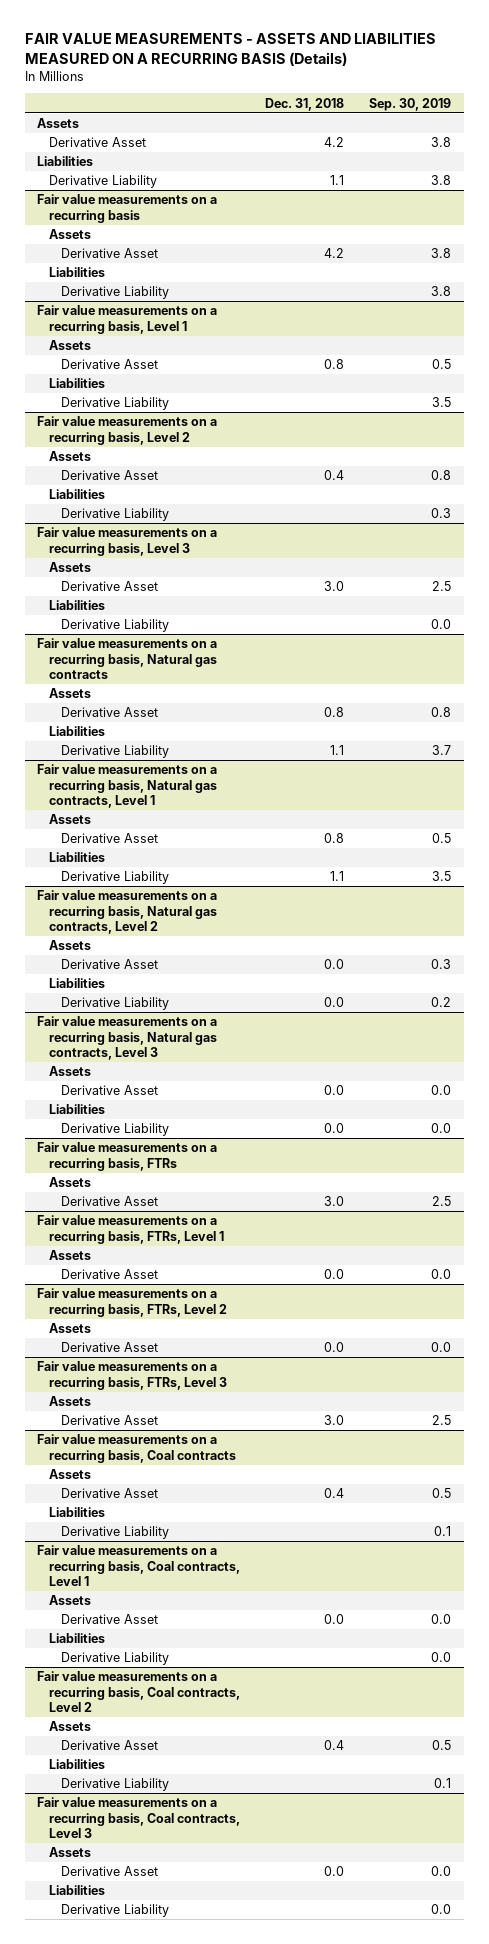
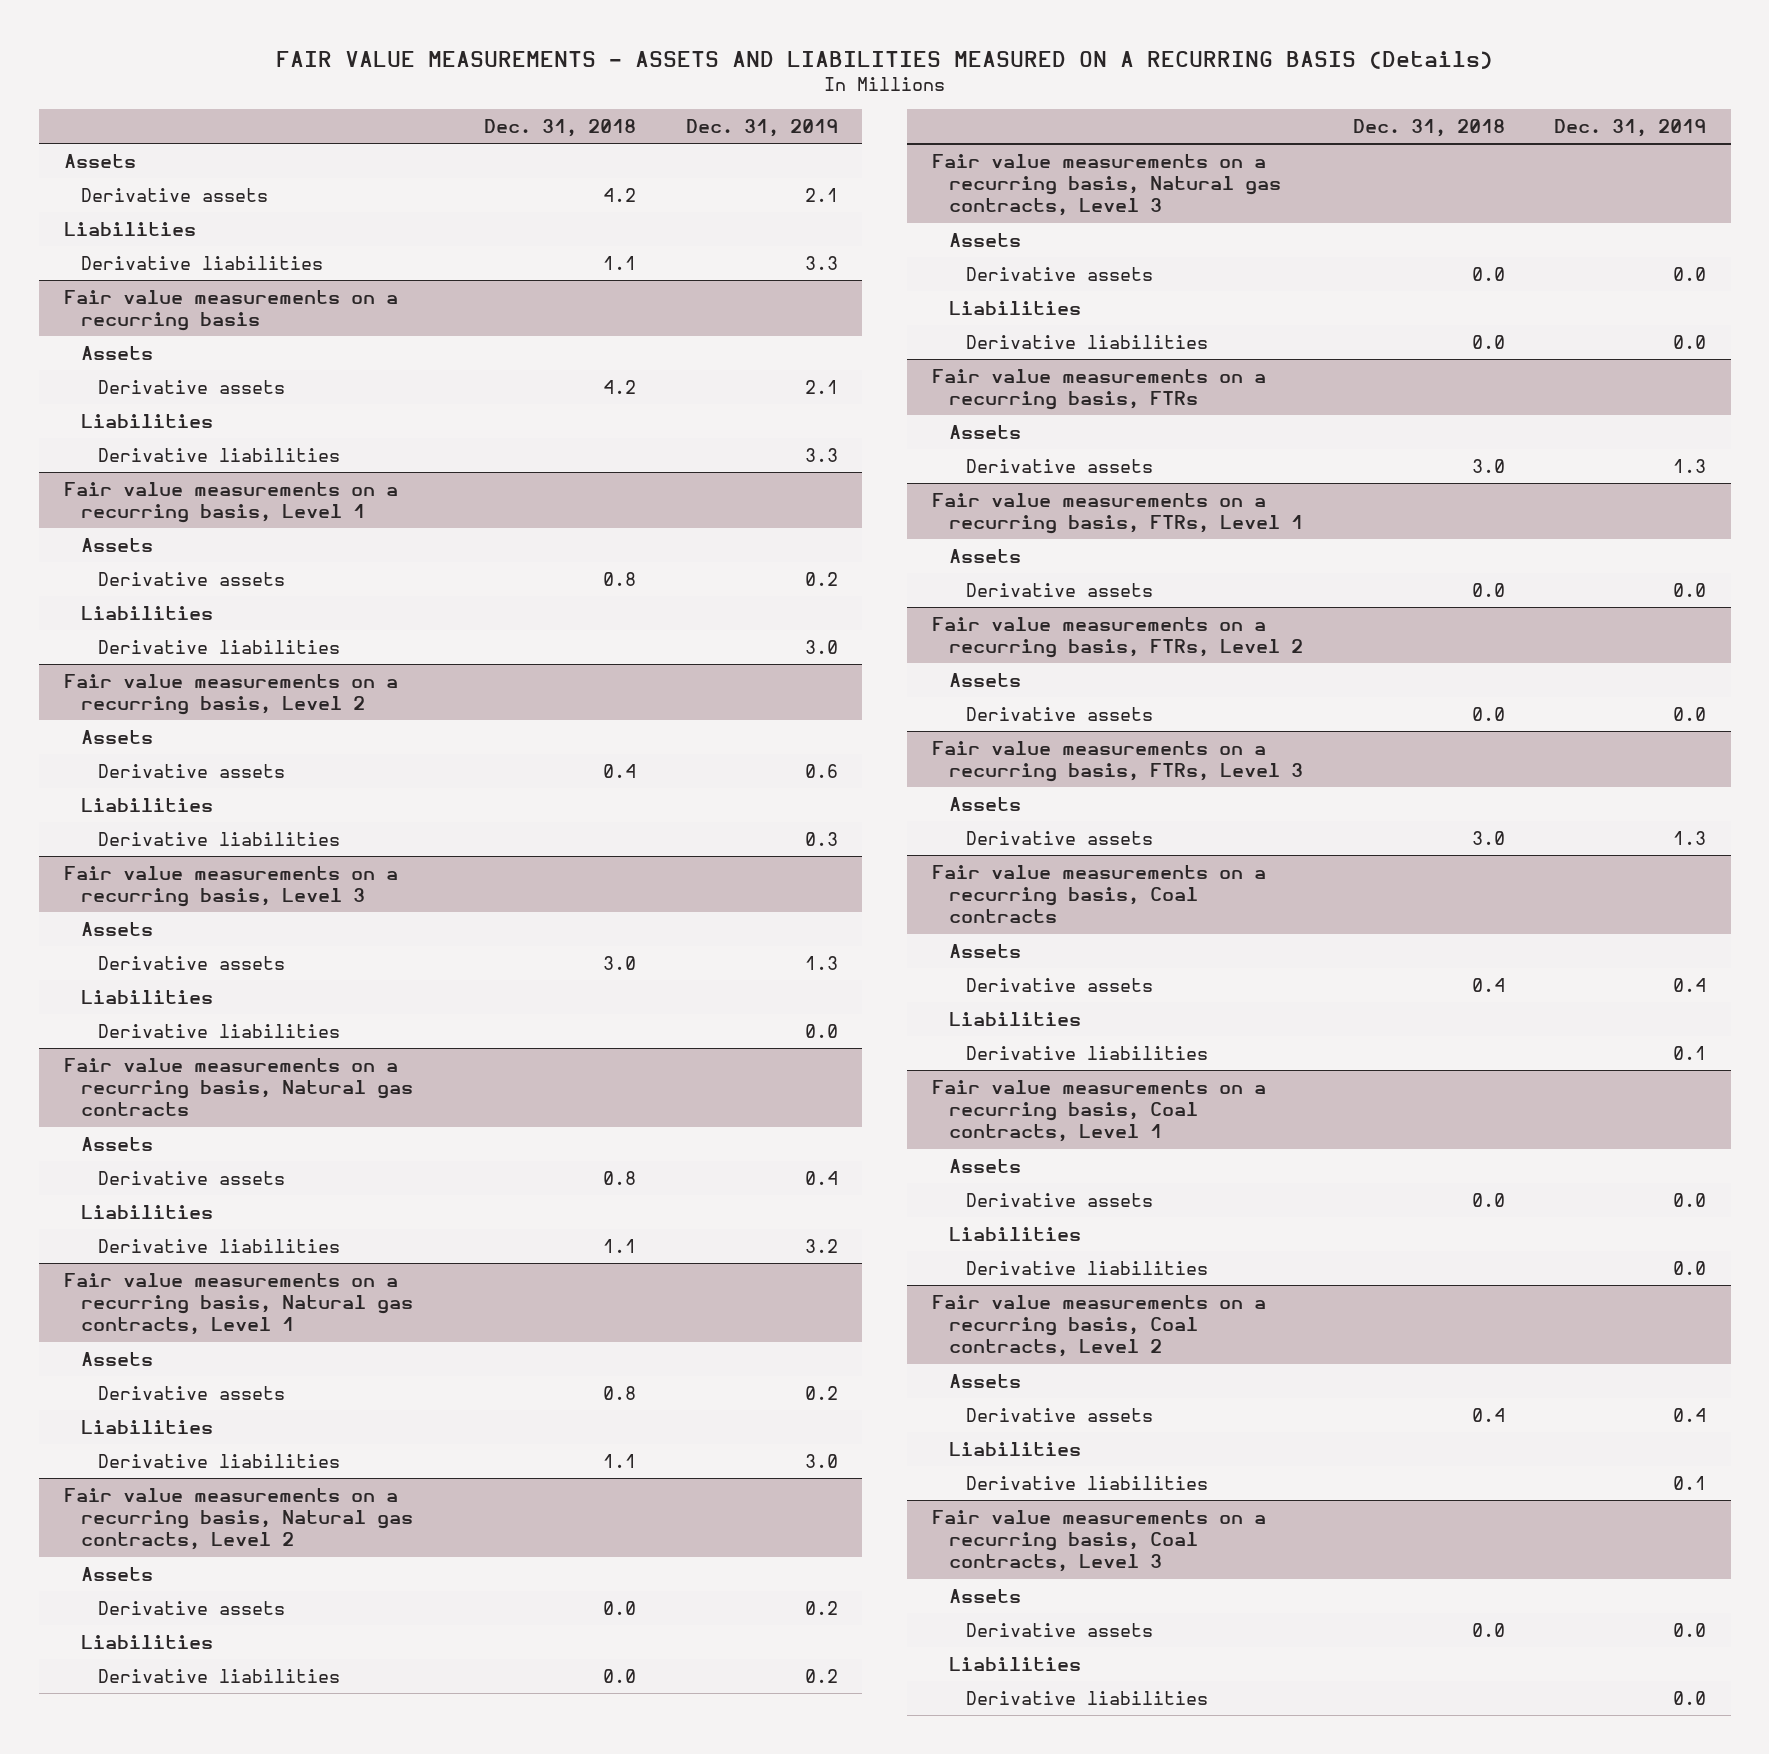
[369,97,452,111] Sep. 30, 2019 -> none
none -> [685,118,838,137] Dec. 31, 2019
[49,137,147,148] Derivative Asset -> [80,187,268,202] Derivative assets
[49,175,158,189] Derivative Liability -> [80,255,323,270] Derivative liabilities
[61,248,159,259] Derivative Asset -> [97,379,285,394] Derivative assets
[61,286,170,300] Derivative Liability -> [97,447,340,462] Derivative liabilities
[61,359,159,370] Derivative Asset -> [97,571,285,586] Derivative assets
[61,397,170,411] Derivative Liability -> [97,639,340,654] Derivative liabilities
[61,470,159,481] Derivative Asset -> [97,763,285,778] Derivative assets
[61,508,170,522] Derivative Liability -> [97,831,340,846] Derivative liabilities
[61,581,159,592] Derivative Asset -> [97,955,285,970] Derivative assets
[61,619,170,633] Derivative Liability -> [97,1023,340,1038] Derivative liabilities
[61,707,159,718] Derivative Asset -> [97,1170,285,1185] Derivative assets
[61,745,170,759] Derivative Liability -> [97,1238,340,1253] Derivative liabilities
[61,833,159,844] Derivative Asset -> [97,1385,285,1400] Derivative assets
[61,871,170,885] Derivative Liability -> [97,1453,340,1468] Derivative liabilities
[61,959,159,970] Derivative Asset -> [97,1600,285,1615] Derivative assets
[61,997,170,1011] Derivative Liability -> [97,1668,340,1683] Derivative liabilities
[61,1085,159,1096] Derivative Asset -> [966,266,1154,281] Derivative assets
[61,1123,170,1137] Derivative Liability -> [966,334,1209,349] Derivative liabilities
[61,1196,159,1207] Derivative Asset -> [966,458,1154,473] Derivative assets
[61,1269,159,1280] Derivative Asset -> [966,582,1154,597] Derivative assets
[61,1342,159,1353] Derivative Asset -> [966,706,1154,721] Derivative assets
[61,1415,159,1426] Derivative Asset -> [966,830,1154,845] Derivative assets
[61,1488,159,1499] Derivative Asset -> [966,977,1154,992] Derivative assets
[61,1526,170,1540] Derivative Liability -> [966,1045,1209,1060] Derivative liabilities
[61,1614,159,1625] Derivative Asset -> [966,1192,1154,1207] Derivative assets
[61,1652,170,1666] Derivative Liability -> [966,1260,1209,1275] Derivative liabilities
[61,1740,159,1751] Derivative Asset -> [966,1407,1154,1422] Derivative assets
[61,1778,170,1792] Derivative Liability -> [966,1475,1209,1490] Derivative liabilities
[61,1866,159,1877] Derivative Asset -> [966,1622,1154,1637] Derivative assets
[61,1904,170,1918] Derivative Liability -> [966,1690,1209,1705] Derivative liabilities

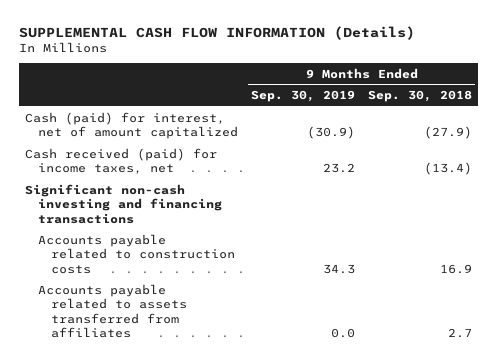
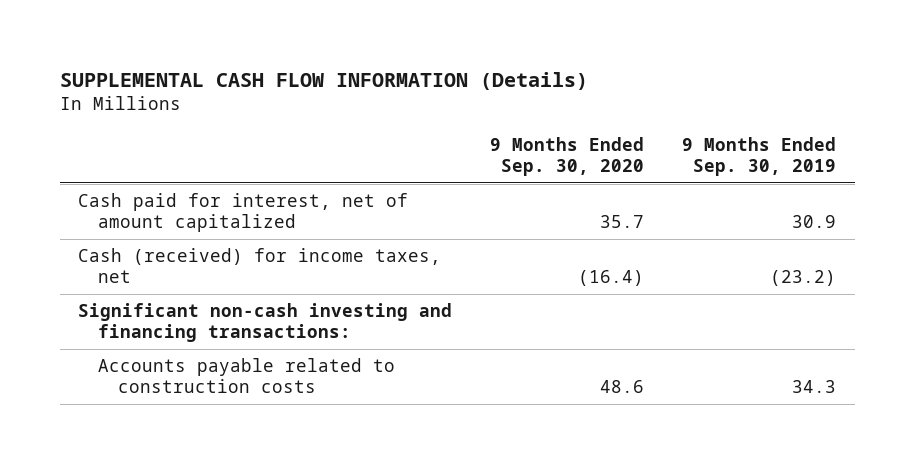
[367,90,472,103] Sep. 30, 2018 -> none
none -> [490,137,645,176] 9 Months Ended Sep. 30, 2020
[25,111,239,140] Cash (paid) for interest, net of amount capitalized -> [78,193,409,232] Cash paid for interest, net of amount capitalized
[307,126,356,140] (30.9) -> [791,214,836,228] 30.9
[25,147,218,175] Cash received (paid) for income taxes, net -> [78,248,442,283] Cash (received) for income taxes, net
[323,163,356,174] 23.2 -> [769,269,836,286] (23.2)
[25,183,223,224] Significant non-cash investing and financing transactions -> [78,303,453,342] Significant non-cash investing and financing transactions:
[38,283,188,339] Accounts payable related to assets transferred from affiliates -> none

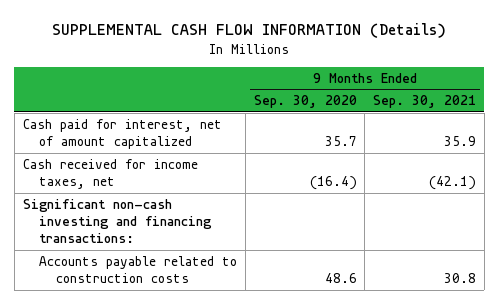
[681,137,836,176] 9 Months Ended Sep. 30, 2019 -> none
none -> [373,95,477,109] Sep. 30, 2021
[78,248,442,283] Cash (received) for income taxes, net -> [22,158,198,190] Cash received for income taxes, net

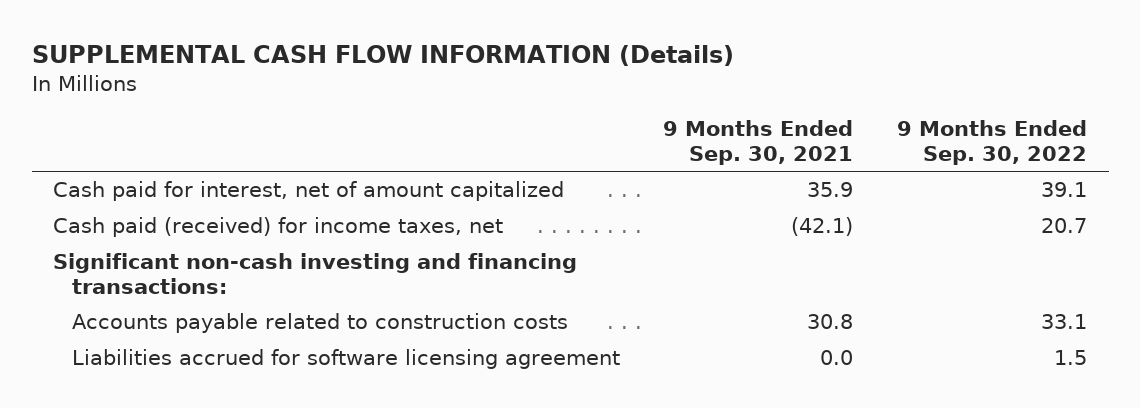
[253,95,357,109] Sep. 30, 2020 -> none
none -> [896,120,1087,165] 9 Months Ended Sep. 30, 2022
[22,158,198,190] Cash received for income taxes, net -> [53,217,504,238] Cash paid (received) for income taxes, net
none -> [72,349,621,370] Liabilities accrued for software licensing agreement

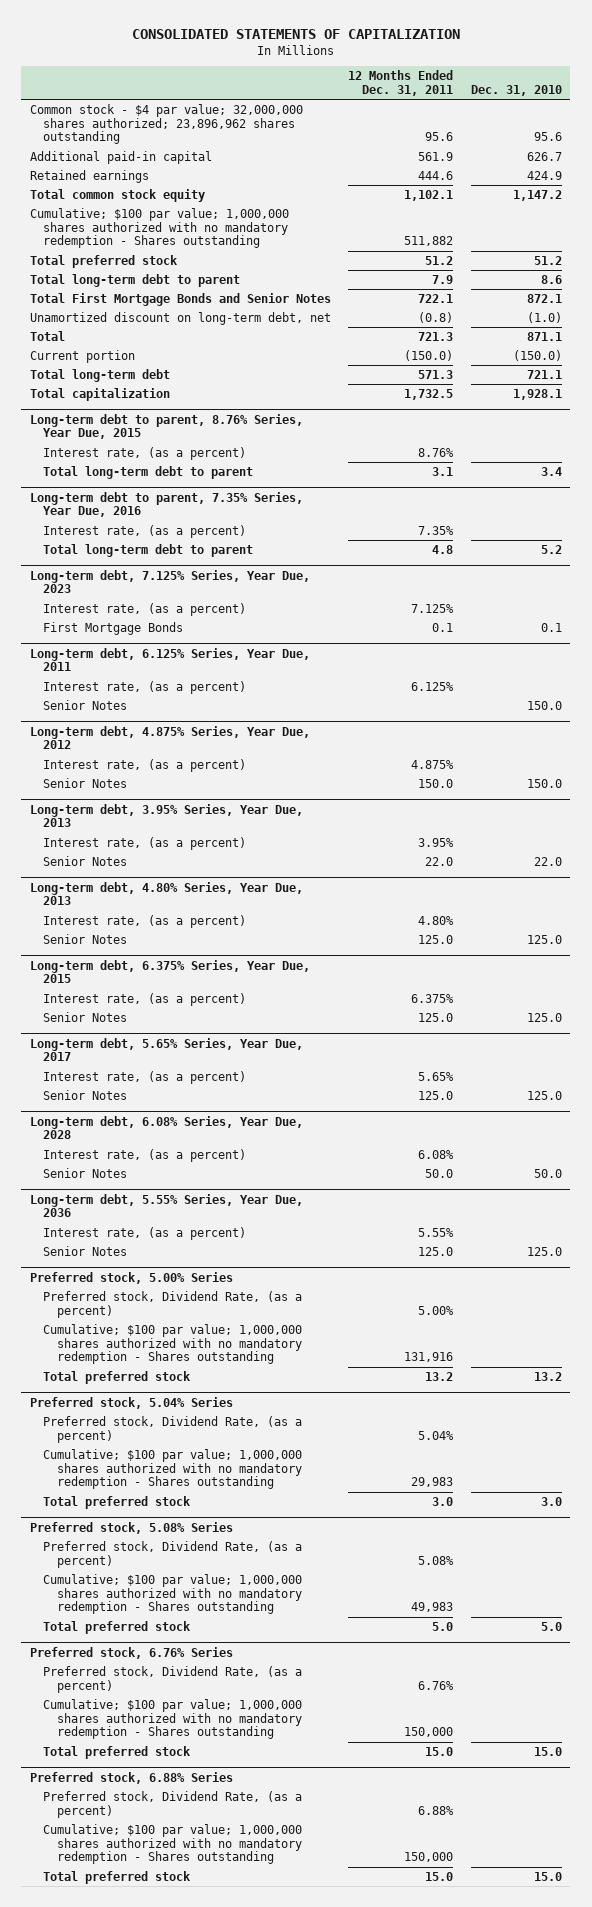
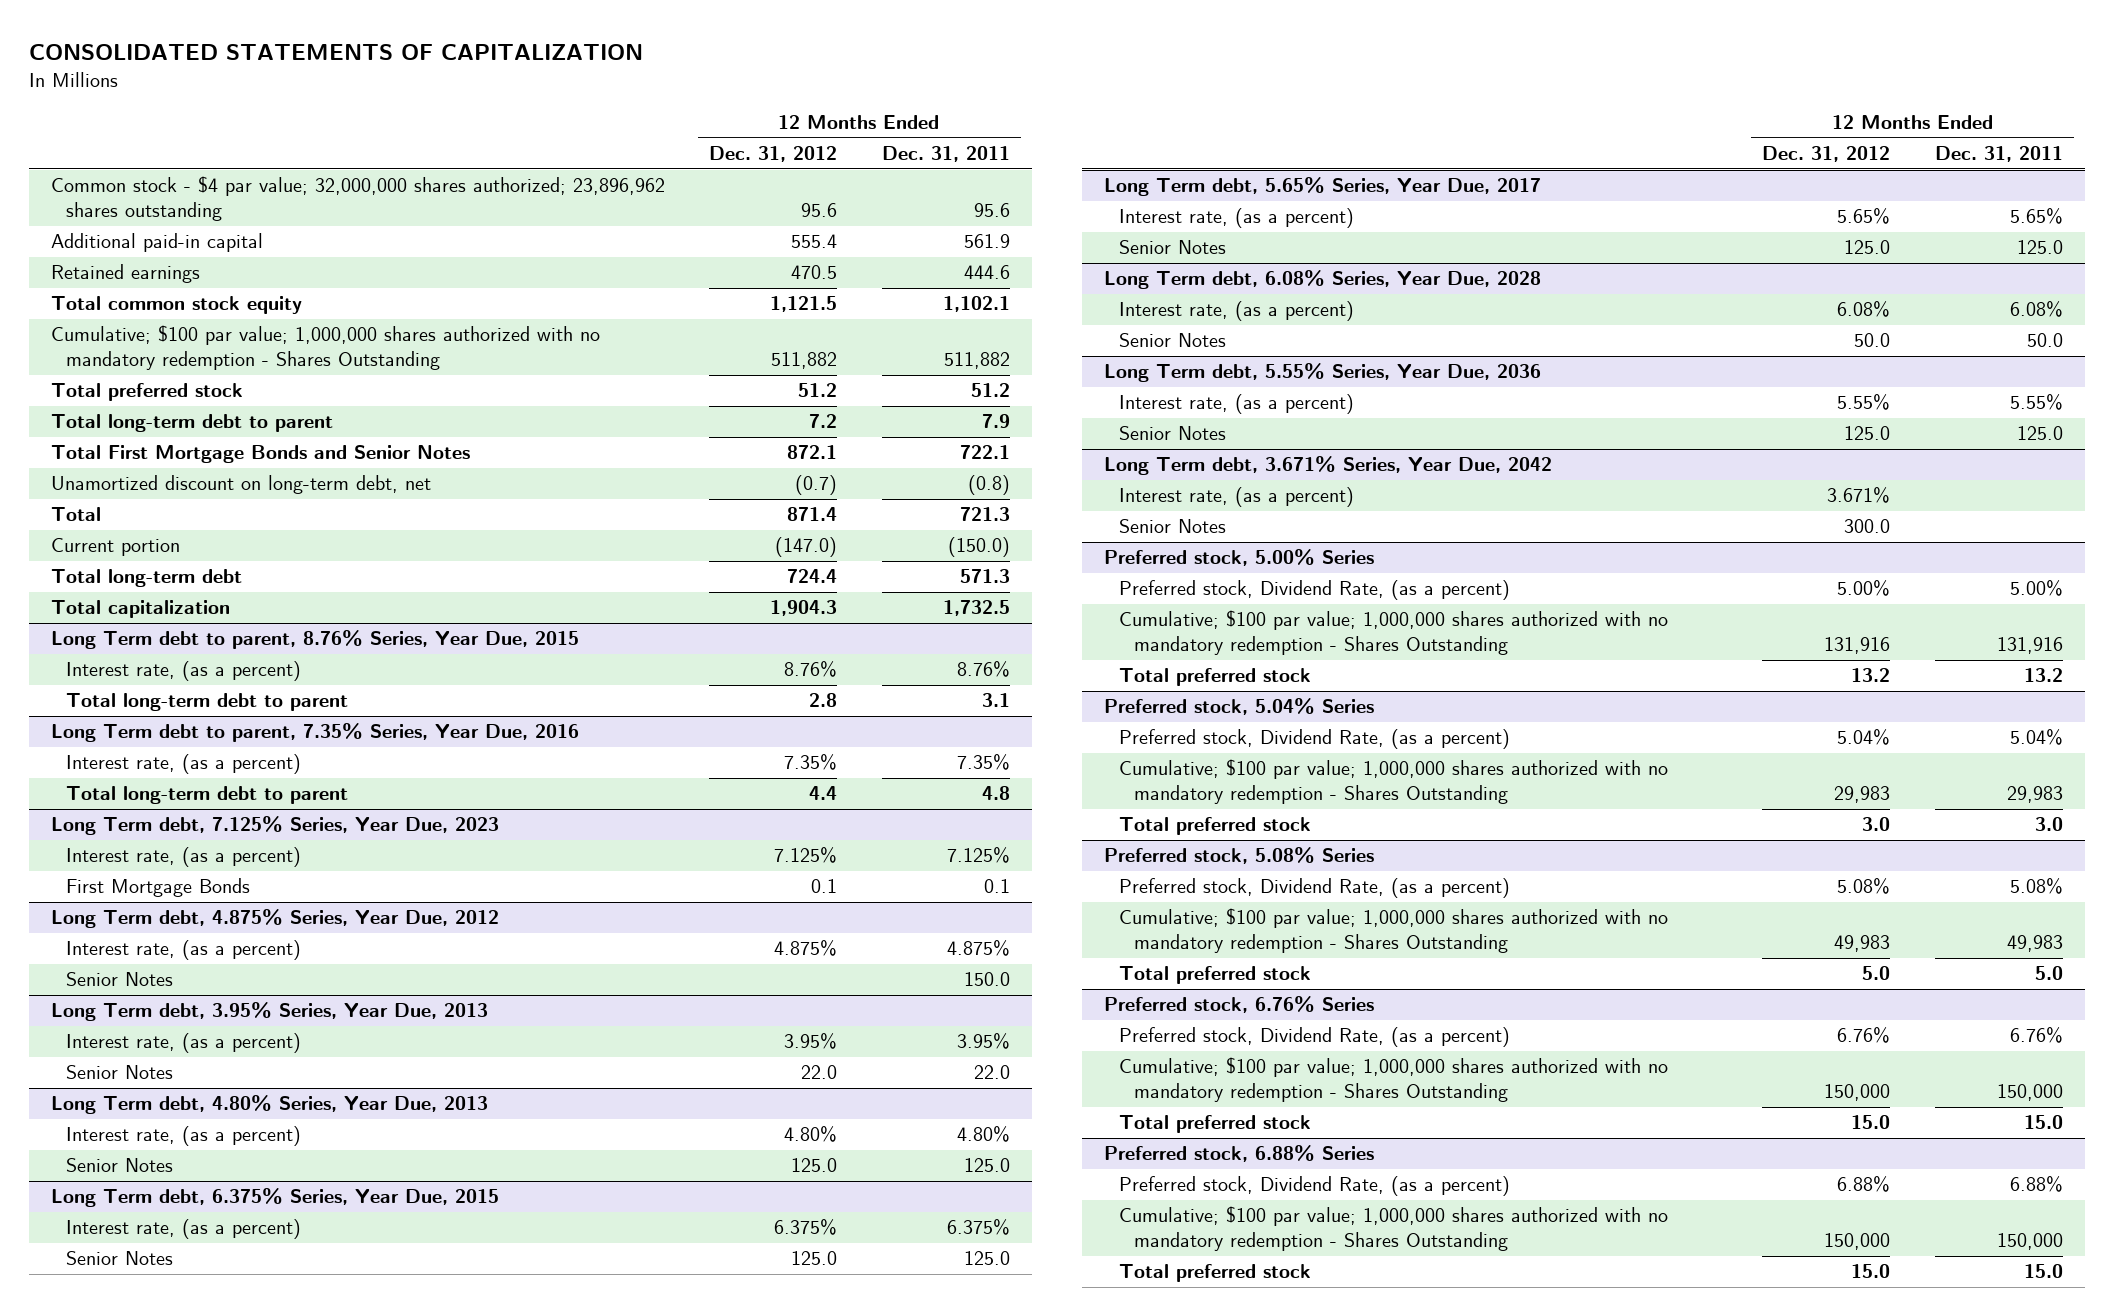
[470,84,562,96] Dec. 31, 2010 -> none
none -> [709,146,838,163] Dec. 31, 2012
[30,207,290,249] Cumulative; $100 par value; 1,000,000 shares authorized with no mandatory redemption - Shares outstanding -> [50,325,600,371] Cumulative; $100 par value; 1,000,000 shares authorized with no mandatory redemption - Shares Outstanding
[30,413,304,440] Long-term debt to parent, 8.76% Series, Year Due, 2015 -> [50,630,579,650] Long Term debt to parent, 8.76% Series, Year Due, 2015
[30,491,304,518] Long-term debt to parent, 7.35% Series, Year Due, 2016 -> [50,723,579,743] Long Term debt to parent, 7.35% Series, Year Due, 2016
[30,569,311,594] Long-term debt, 7.125% Series, Year Due, 2023 -> [50,816,499,836] Long Term debt, 7.125% Series, Year Due, 2023
[30,647,311,672] Long-term debt, 6.125% Series, Year Due, 2011 -> none
[43,680,247,694] Interest rate, (as a percent) -> none
[43,699,128,710] Senior Notes -> none
[30,725,311,750] Long-term debt, 4.875% Series, Year Due, 2012 -> [50,909,499,929] Long Term debt, 4.875% Series, Year Due, 2012
[30,803,304,828] Long-term debt, 3.95% Series, Year Due, 2013 -> [50,1002,488,1022] Long Term debt, 3.95% Series, Year Due, 2013
[30,881,304,906] Long-term debt, 4.80% Series, Year Due, 2013 -> [50,1095,488,1115] Long Term debt, 4.80% Series, Year Due, 2013
[30,959,311,984] Long-term debt, 6.375% Series, Year Due, 2015 -> [50,1188,499,1208] Long Term debt, 6.375% Series, Year Due, 2015
[30,1037,304,1062] Long-term debt, 5.65% Series, Year Due, 2017 -> [1104,177,1542,197] Long Term debt, 5.65% Series, Year Due, 2017
[30,1115,304,1140] Long-term debt, 6.08% Series, Year Due, 2028 -> [1104,270,1542,290] Long Term debt, 6.08% Series, Year Due, 2028
[30,1193,304,1218] Long-term debt, 5.55% Series, Year Due, 2036 -> [1104,363,1542,383] Long Term debt, 5.55% Series, Year Due, 2036
none -> [1104,456,1553,476] Long Term debt, 3.671% Series, Year Due, 2042
none -> [1118,487,1354,508] Interest rate, (as a percent)
none -> [1118,519,1226,534] Senior Notes
[43,1323,303,1365] Cumulative; $100 par value; 1,000,000 shares authorized with no mandatory redemption - Shares outstanding -> [1118,610,1668,656] Cumulative; $100 par value; 1,000,000 shares authorized with no mandatory redemption - Shares Outstanding
[43,1448,303,1490] Cumulative; $100 par value; 1,000,000 shares authorized with no mandatory redemption - Shares outstanding -> [1118,759,1668,805] Cumulative; $100 par value; 1,000,000 shares authorized with no mandatory redemption - Shares Outstanding
[43,1573,303,1615] Cumulative; $100 par value; 1,000,000 shares authorized with no mandatory redemption - Shares outstanding -> [1118,908,1668,954] Cumulative; $100 par value; 1,000,000 shares authorized with no mandatory redemption - Shares Outstanding
[43,1698,303,1740] Cumulative; $100 par value; 1,000,000 shares authorized with no mandatory redemption - Shares outstanding -> [1118,1057,1668,1103] Cumulative; $100 par value; 1,000,000 shares authorized with no mandatory redemption - Shares Outstanding
[43,1823,303,1865] Cumulative; $100 par value; 1,000,000 shares authorized with no mandatory redemption - Shares outstanding -> [1118,1206,1668,1252] Cumulative; $100 par value; 1,000,000 shares authorized with no mandatory redemption - Shares Outstanding

